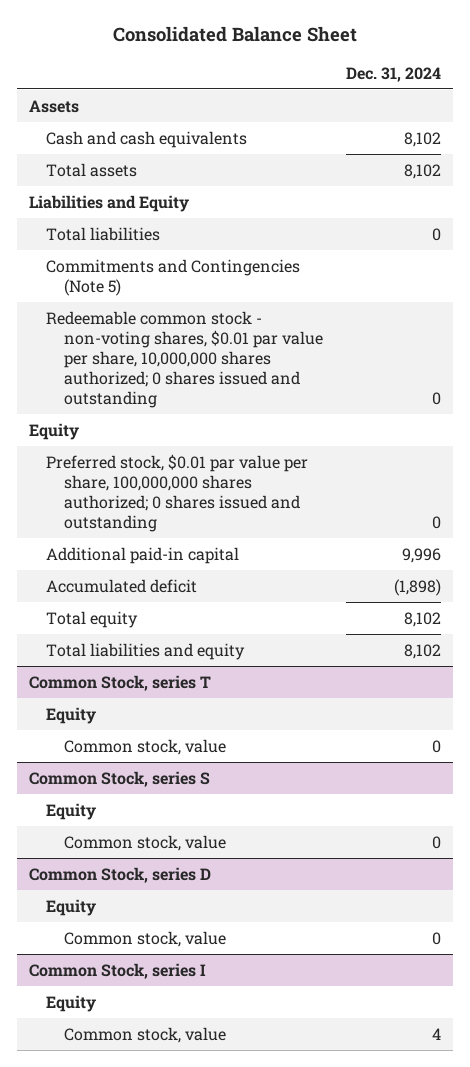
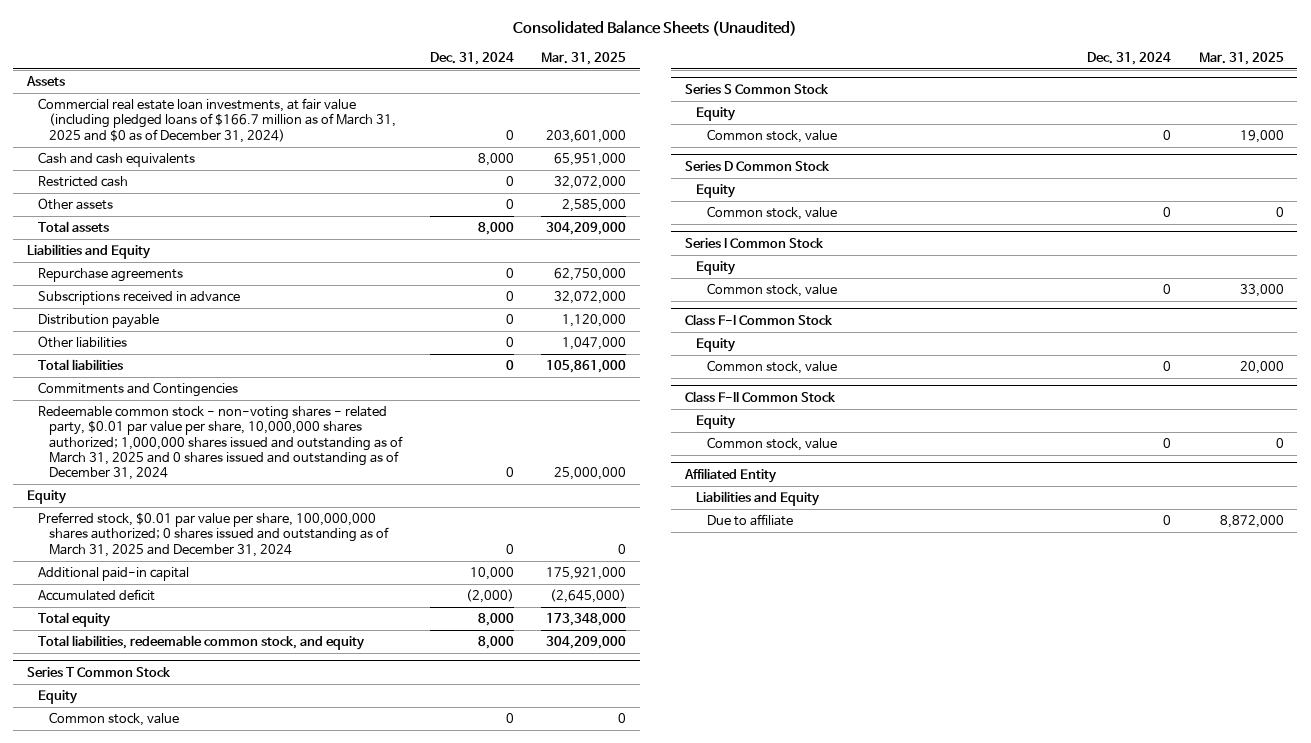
[112,26,357,43] Consolidated Balance Sheet -> [513,19,798,36] Consolidated Balance Sheets (Unaudited)
none -> [540,51,626,65] Mar. 31, 2025
none -> [38,98,397,143] Commercial real estate loan investments, at fair value (including pledged loans of $166.7 million as of March 31, 2025 and $0 as of December 31, 2024)
[404,131,442,147] 8,102 -> [477,153,514,167] 8,000
none -> [38,176,129,188] Restricted cash
none -> [38,198,114,211] Other assets
[404,163,442,179] 8,102 -> [477,222,514,236] 8,000
none -> [38,268,184,283] Repurchase agreements
none -> [38,291,241,306] Subscriptions received in advance
none -> [38,314,160,329] Distribution payable
none -> [38,336,128,349] Other liabilities
[46,258,301,296] Commitments and Contingencies (Note 5) -> [38,382,239,398] Commitments and Contingencies
[46,310,323,408] Redeemable common stock - non-voting shares, $0.01 par value per share, 10,000,000 shares authorized; 0 shares issued and outstanding -> [38,406,404,481] Redeemable common stock - non-voting shares - related party, $0.01 par value per share, 10,000,000 shares authorized; 1,000,000 shares issued and outstanding as of March 31, 2025 and 0 shares issued and outstanding as of December 31, 2024
[46,453,309,532] Preferred stock, $0.01 par value per share, 100,000,000 shares authorized; 0 shares issued and outstanding -> [38,512,390,557] Preferred stock, $0.01 par value per share, 100,000,000 shares authorized; 0 shares issued and outstanding as of March 31, 2025 and December 31, 2024
[402,547,442,563] 9,996 -> [469,567,514,581] 10,000
[394,578,442,596] (1,898) -> [465,589,514,604] (2,000)
[404,611,442,627] 8,102 -> [477,613,514,627] 8,000
[46,642,246,660] Total liabilities and equity -> [38,635,366,651] Total liabilities, redeemable common stock, and equity
[404,643,442,659] 8,102 -> [477,636,514,650] 8,000
[28,674,211,691] Common Stock, series T -> [27,666,172,677] Series T Common Stock
[28,770,210,787] Common Stock, series S -> [684,83,829,94] Series S Common Stock
[28,866,211,883] Common Stock, series D -> [684,160,830,171] Series D Common Stock
[28,962,206,979] Common Stock, series I -> [684,237,824,248] Series I Common Stock
[432,1027,442,1040] 4 -> [1163,284,1172,295] 0
none -> [684,313,833,325] Class F-I Common Stock
none -> [695,338,736,353] Equity
none -> [706,360,837,375] Common stock, value
none -> [684,390,836,402] Class F-II Common Stock
none -> [695,415,736,430] Equity
none -> [706,437,837,452] Common stock, value
none -> [683,467,777,483] Affiliated Entity
none -> [695,491,820,507] Liabilities and Equity
none -> [706,514,793,527] Due to affiliate

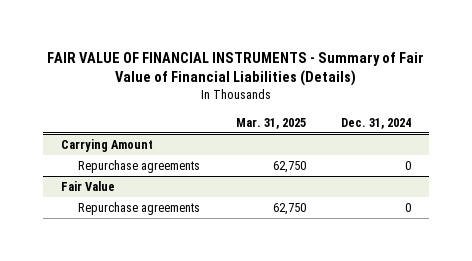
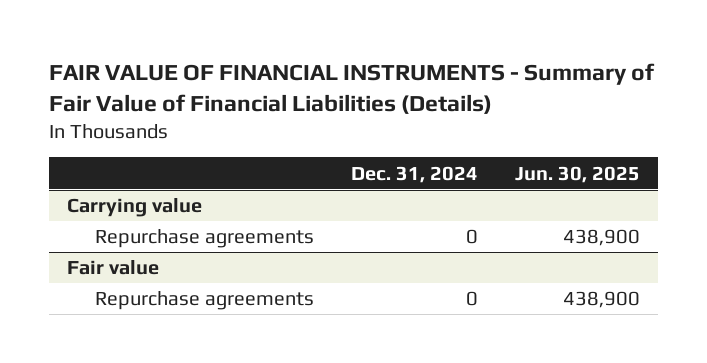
[235,117,306,129] Mar. 31, 2025 -> none
none -> [514,165,640,183] Jun. 30, 2025
[60,138,153,152] Carrying Amount -> [67,198,203,218] Carrying value
[60,180,115,191] Fair Value -> [67,260,160,276] Fair value

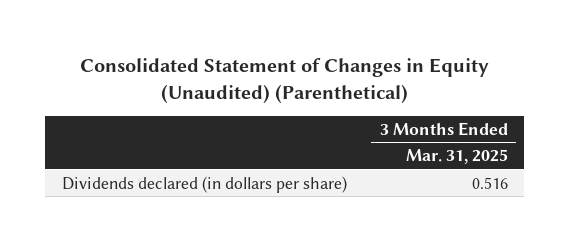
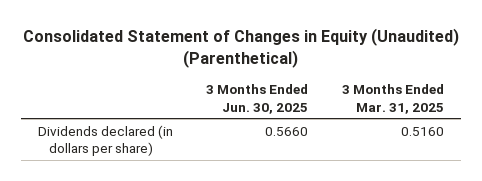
none -> [206,84,309,114] 3 Months Ended Jun. 30, 2025
[471,176,508,189] 0.516 -> [400,126,444,136] 0.5160

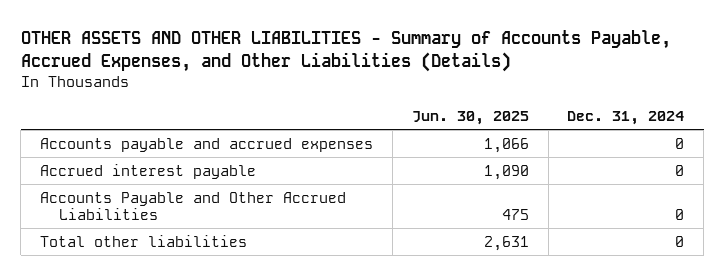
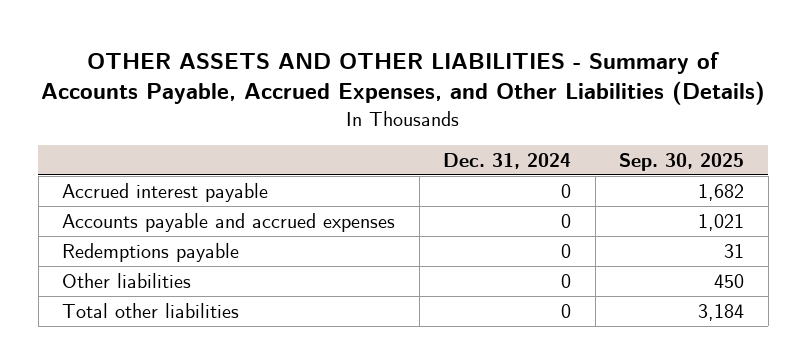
[411,110,529,125] Jun. 30, 2025 -> none
none -> [619,152,745,171] Sep. 30, 2025
[40,137,374,152] Accounts payable and accrued expenses -> [62,212,396,232] Accounts payable and accrued expenses
none -> [62,242,240,262] Redemptions payable
[40,191,347,221] Accounts Payable and Other Accrued Liabilities -> [62,272,192,288] Other liabilities

